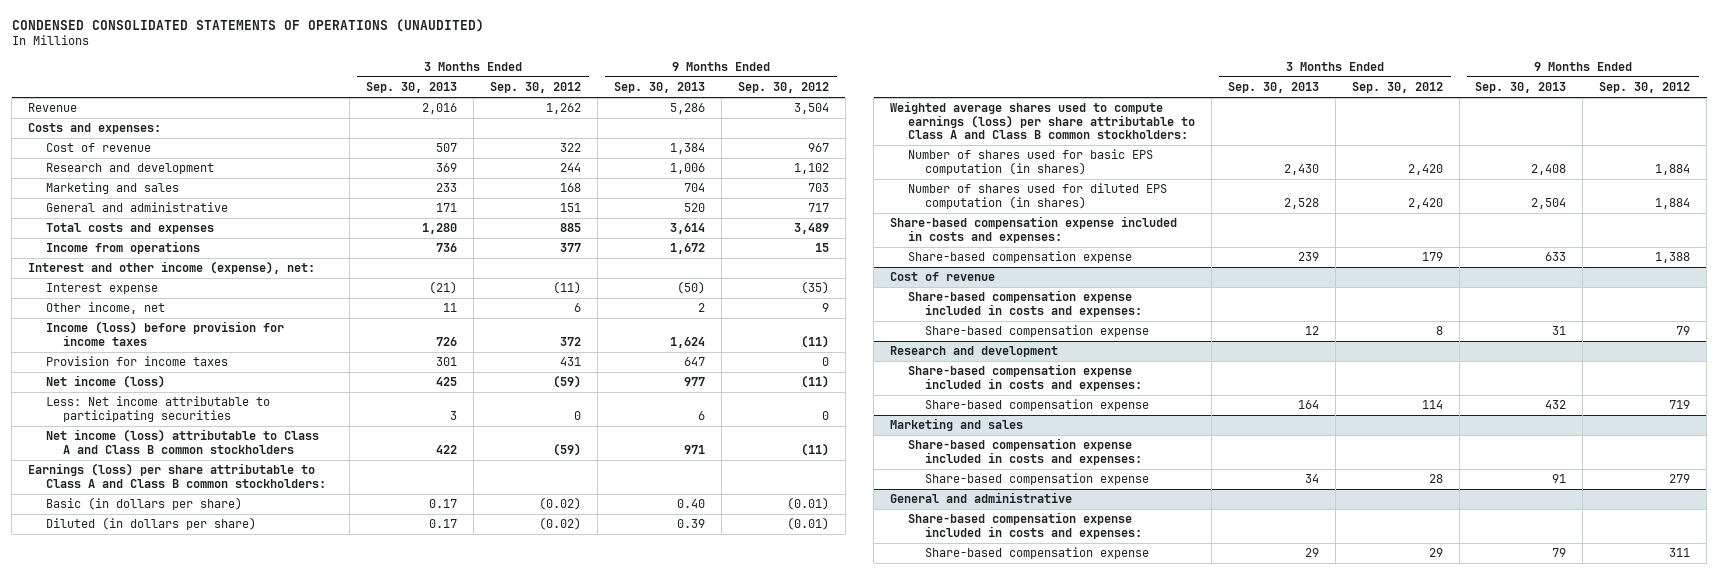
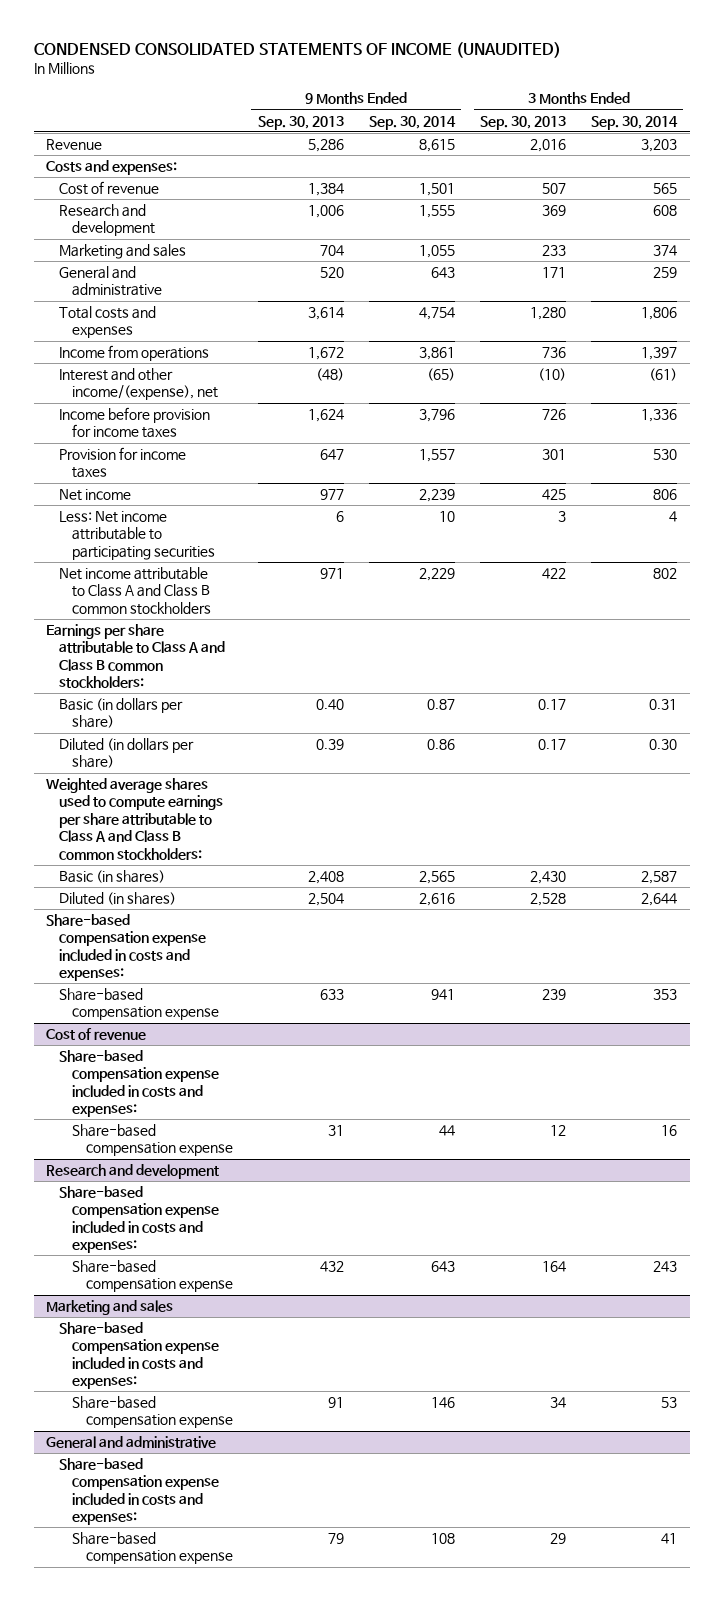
[11,18,484,32] CONDENSED CONSOLIDATED STATEMENTS OF OPERATIONS (UNAUDITED) -> [33,41,561,58] CONDENSED CONSOLIDATED STATEMENTS OF INCOME (UNAUDITED)
[489,82,581,94] Sep. 30, 2012 -> none
[737,82,829,94] Sep. 30, 2012 -> none
none -> [368,115,456,130] Sep. 30, 2014
none -> [591,115,679,130] Sep. 30, 2014
[28,261,316,275] Interest and other income (expense), net: -> none
[45,283,158,295] Interest expense -> none
[45,302,165,315] Other income, net -> [59,368,219,401] Interest and other income/(expense), net
[442,303,457,313] 11 -> [537,368,566,382] (10)
[697,303,705,313] 2 -> [315,368,344,382] (48)
[45,321,284,346] Income (loss) before provision for income taxes -> [59,407,211,439] Income before provision for income taxes
[45,375,165,389] Net income (loss) -> [59,489,132,502] Net income
[45,429,319,454] Net income (loss) attributable to Class A and Class B common stockholders -> [59,567,212,615] Net income attributable to Class A and Class B common stockholders
[28,463,326,488] Earnings (loss) per share attributable to Class A and Class B common stockholders: -> [46,624,226,689] Earnings per share attributable to Class A and Class B common stockholders:
[890,101,1195,140] Weighted average shares used to compute earnings (loss) per share attributable to Class A and Class B common stockholders: -> [46,778,224,860] Weighted average shares used to compute earnings per share attributable to Class A and Class B common stockholders:
[907,149,1153,175] Number of shares used for basic EPS computation (in shares) -> [59,870,166,884] Basic (in shares)
[907,183,1167,209] Number of shares used for diluted EPS computation (in shares) -> [59,892,177,906] Diluted (in shares)

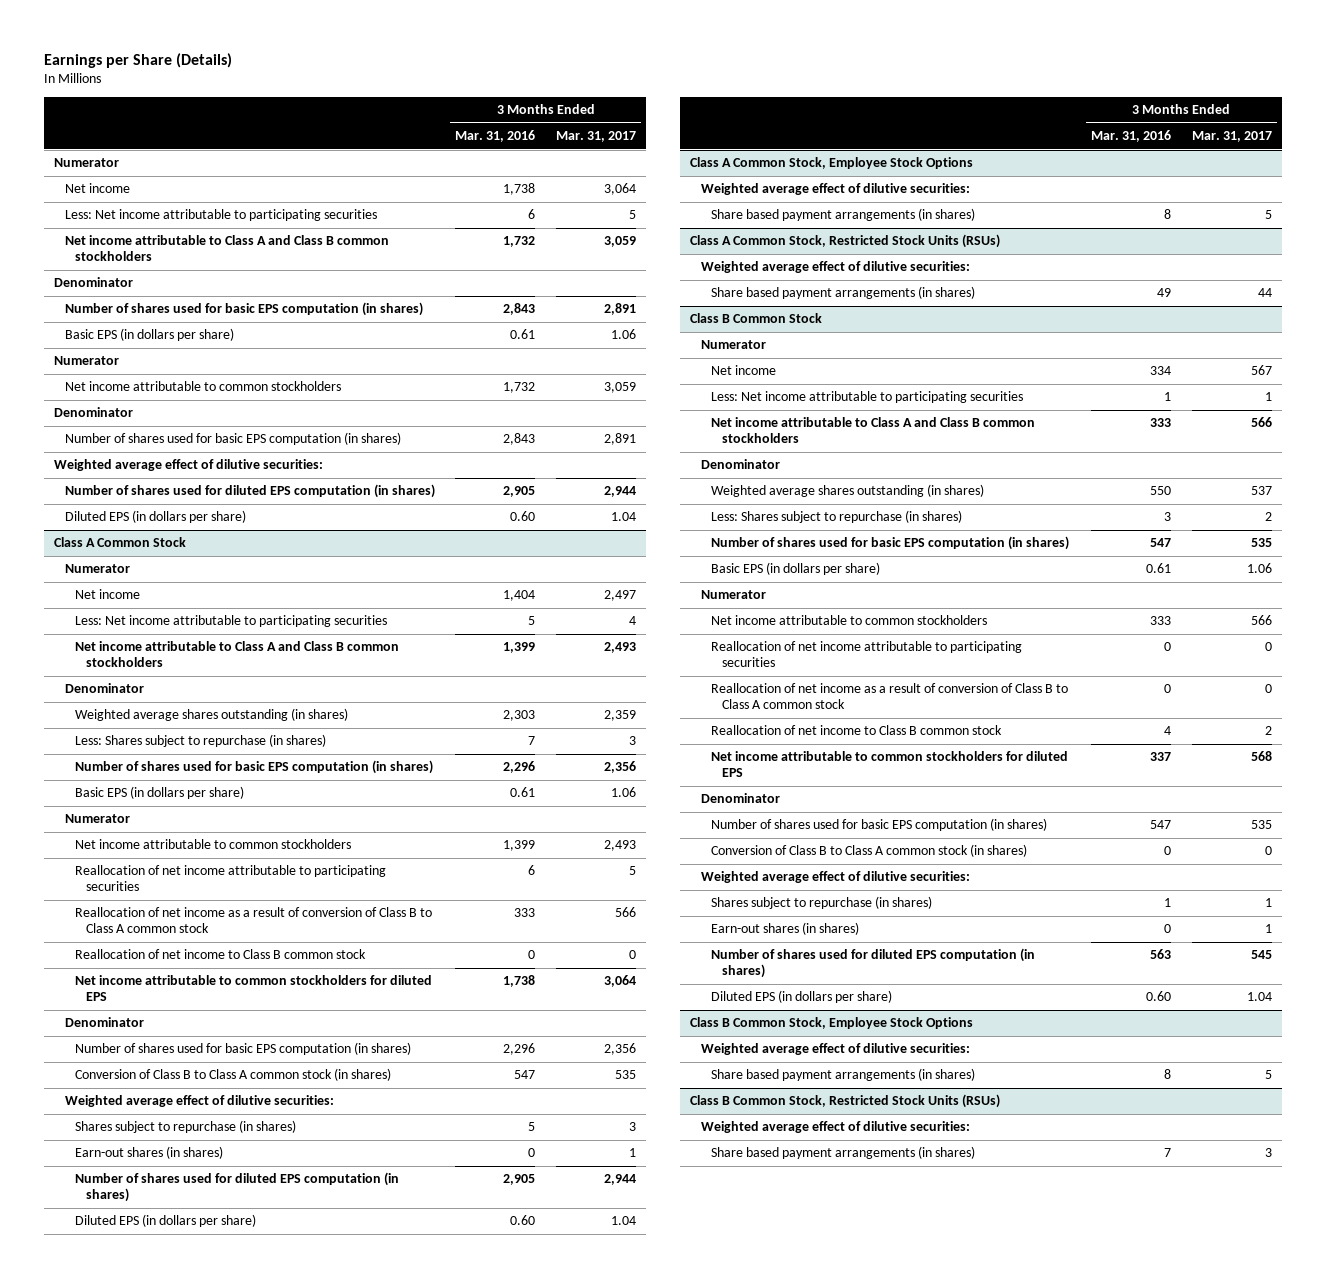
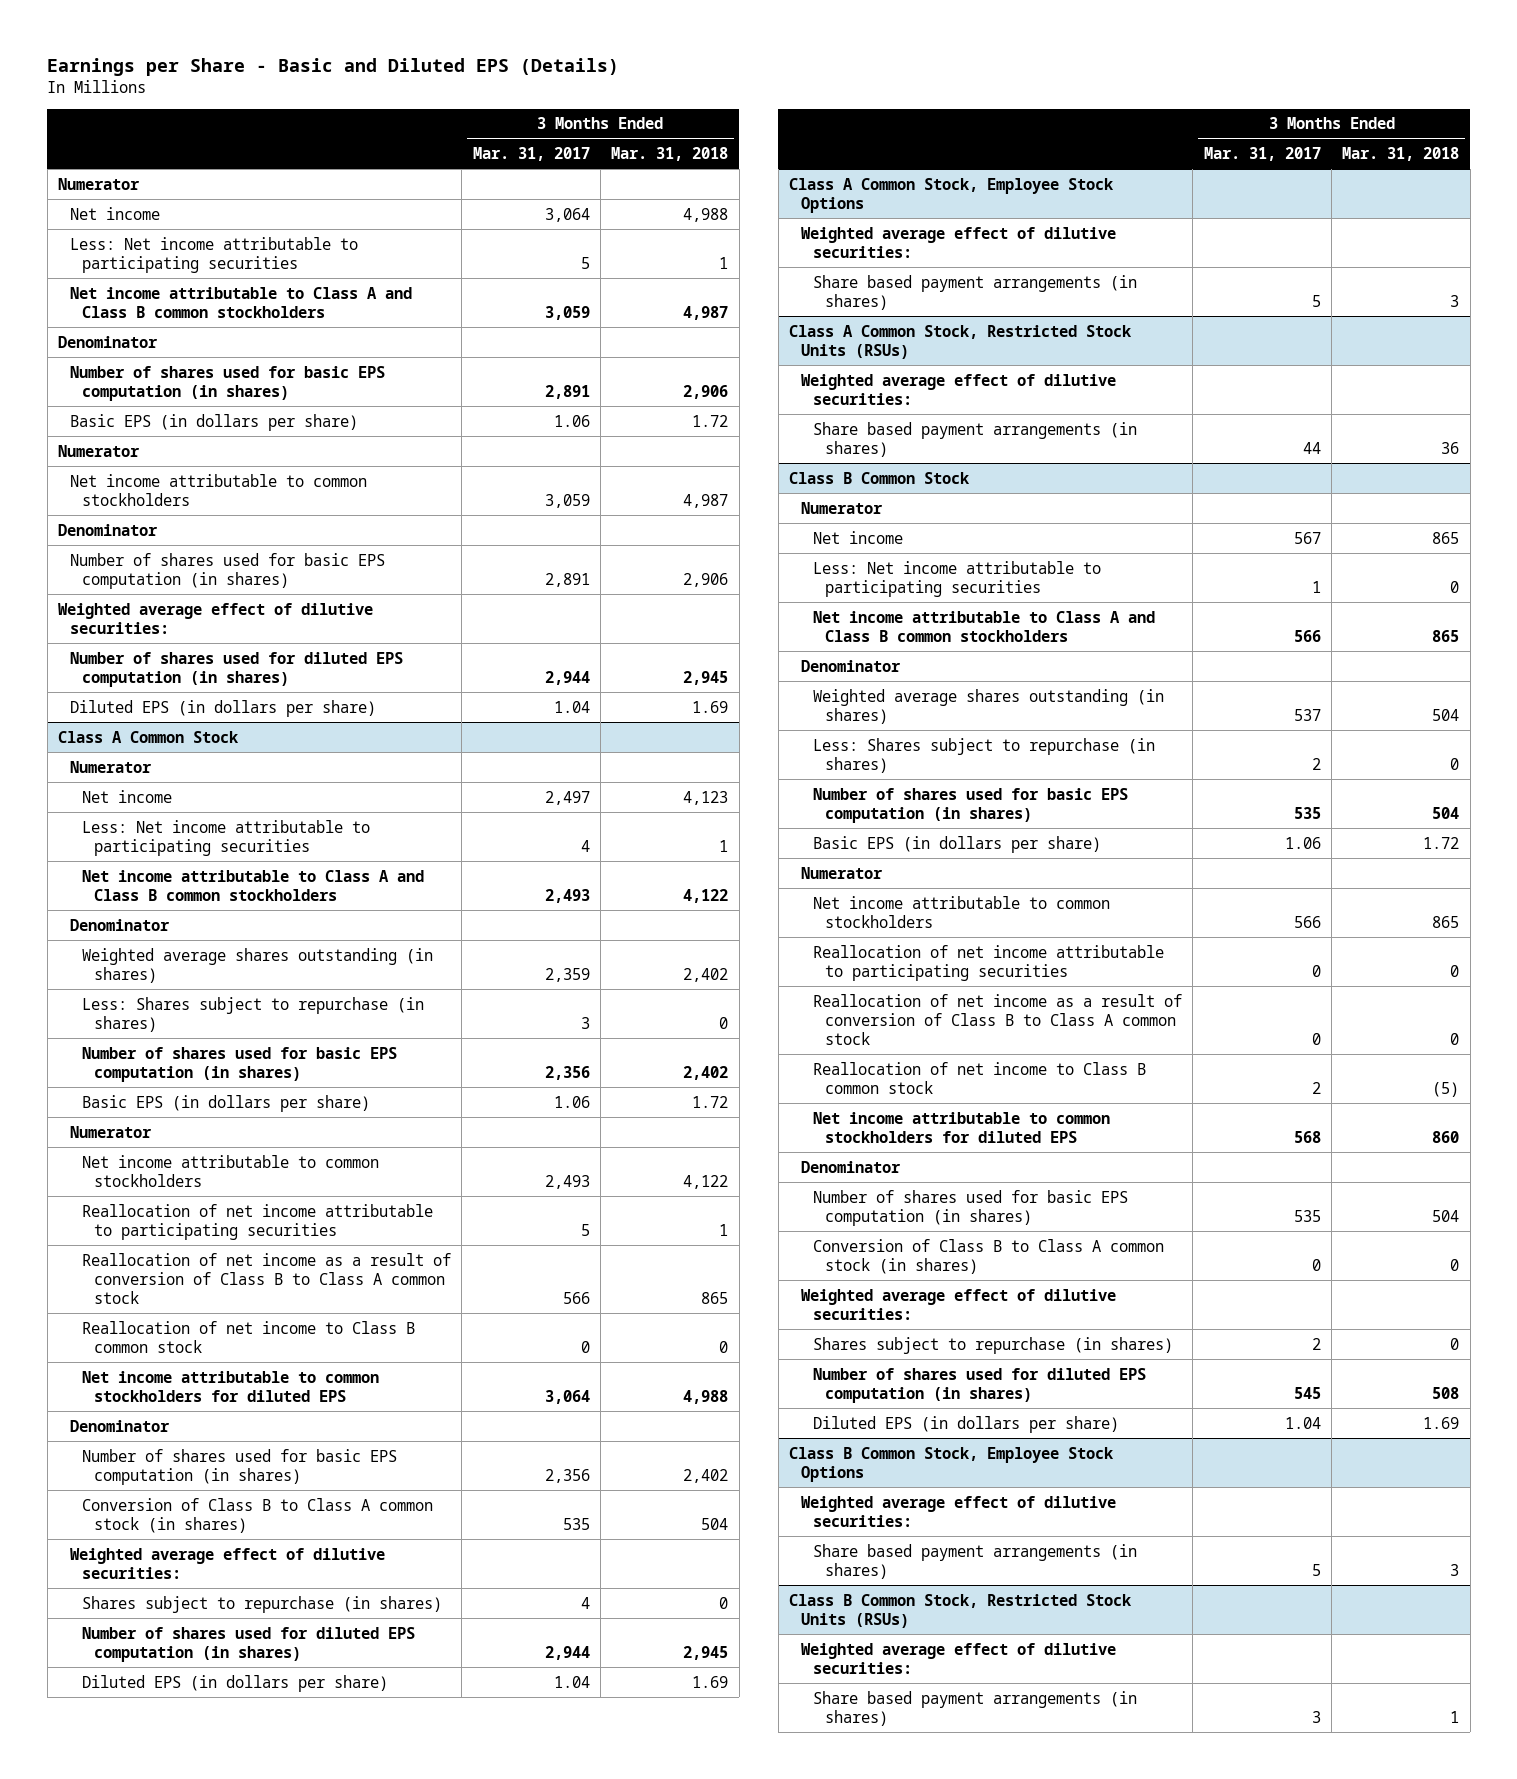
[43,52,232,68] Earnings per Share (Details) -> [47,57,620,76] Earnings per Share - Basic and Diluted EPS (Details)
[455,129,536,142] Mar. 31, 2016 -> none
none -> [611,146,729,161] Mar. 31, 2018
[75,1146,224,1160] Earn-out shares (in shares) -> none
[628,1122,636,1132] 3 -> [580,1596,590,1609] 4
[711,922,860,936] Earn-out shares (in shares) -> none
[1264,898,1272,908] 1 -> [1311,1337,1321,1350] 2

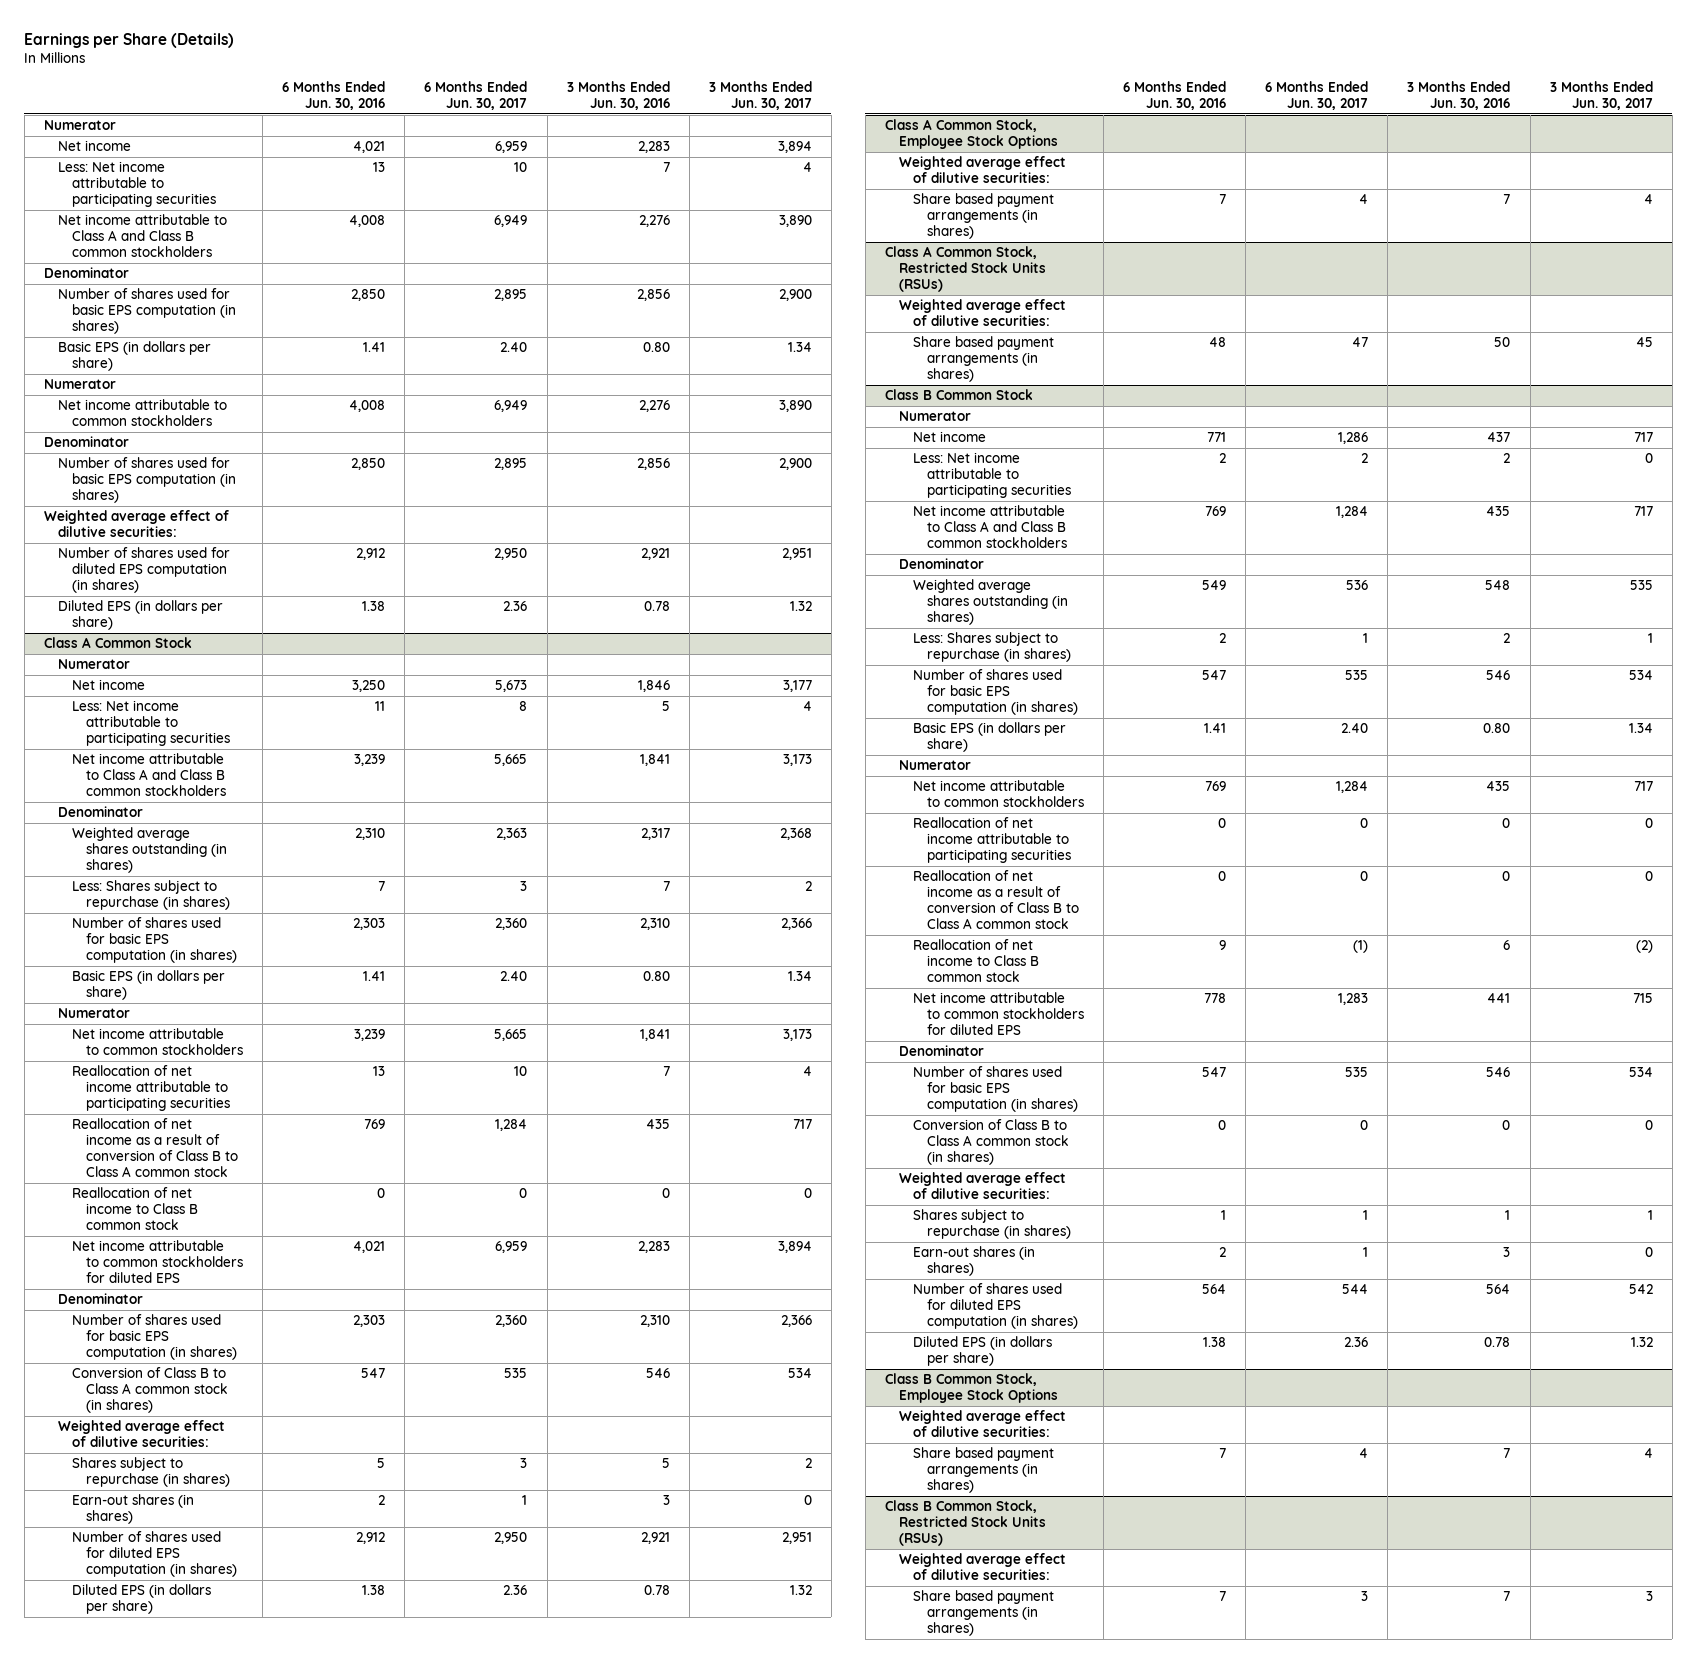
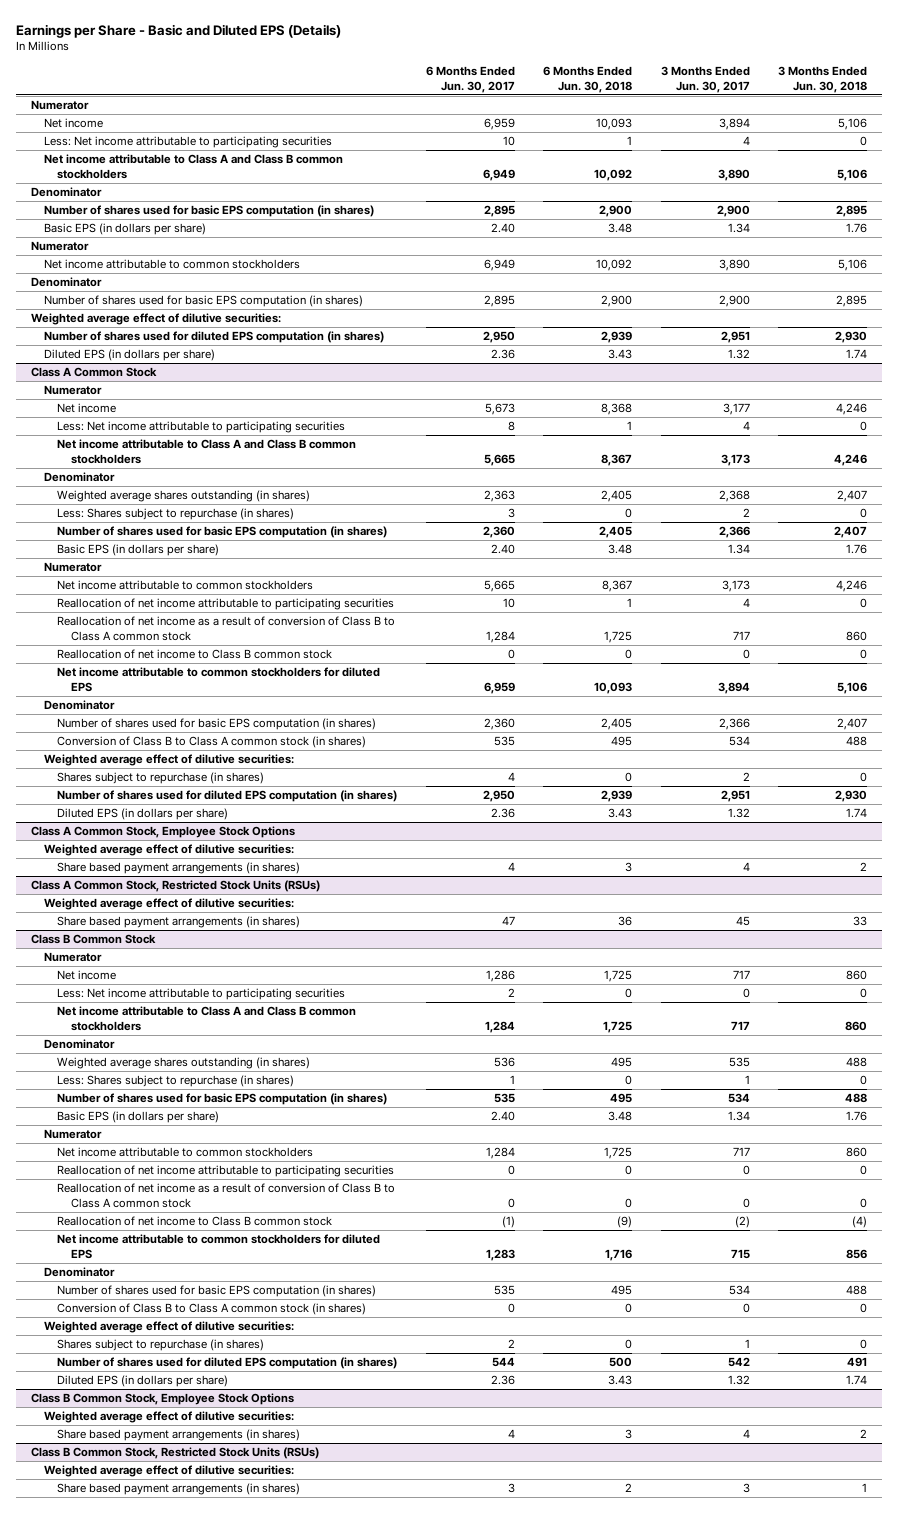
[24,33,235,49] Earnings per Share (Details) -> [16,23,342,38] Earnings per Share - Basic and Diluted EPS (Details)
[282,81,386,111] 6 Months Ended Jun. 30, 2016 -> none
[566,81,670,111] 3 Months Ended Jun. 30, 2016 -> none
none -> [543,66,633,94] 6 Months Ended Jun. 30, 2018
none -> [778,66,868,94] 3 Months Ended Jun. 30, 2018
[72,1494,195,1525] Earn-out shares (in shares) -> none
[520,1458,528,1469] 3 -> [507,772,515,782] 4
[912,1246,1035,1277] Earn-out shares (in shares) -> none
[1363,1210,1369,1221] 1 -> [507,1339,515,1349] 2

